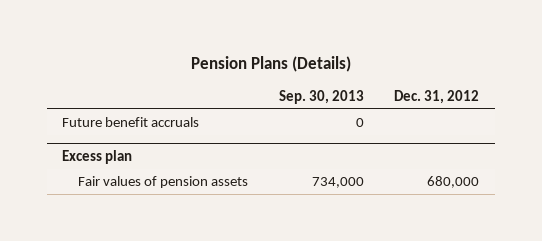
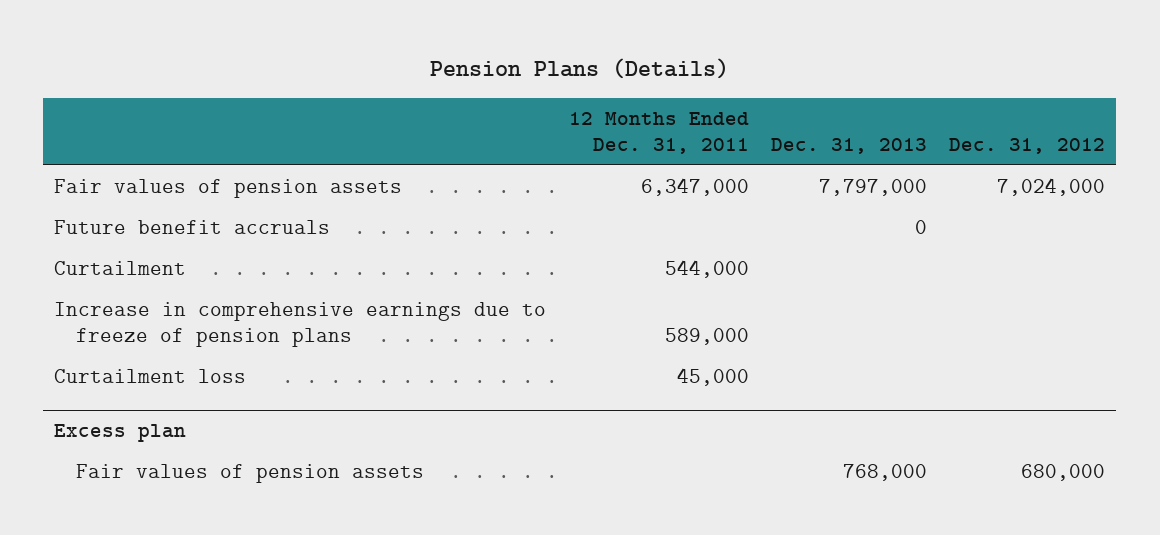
[278,89,364,104] Sep. 30, 2013 -> none
none -> [568,111,749,155] 12 Months Ended Dec. 31, 2011
none -> [770,138,927,155] Dec. 31, 2013
none -> [54,178,403,198] Fair values of pension assets
none -> [54,260,187,275] Curtailment
none -> [54,301,547,348] Increase in comprehensive earnings due to freeze of pension plans
none -> [54,368,247,383] Curtailment loss

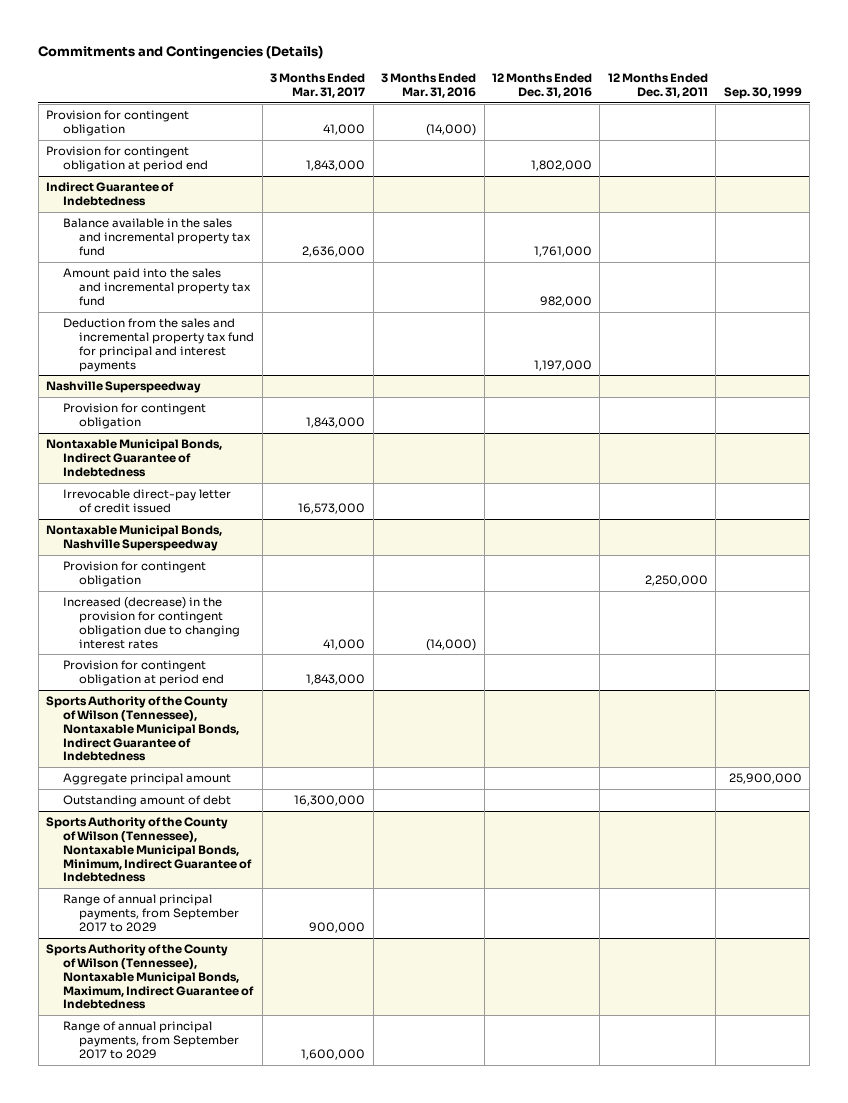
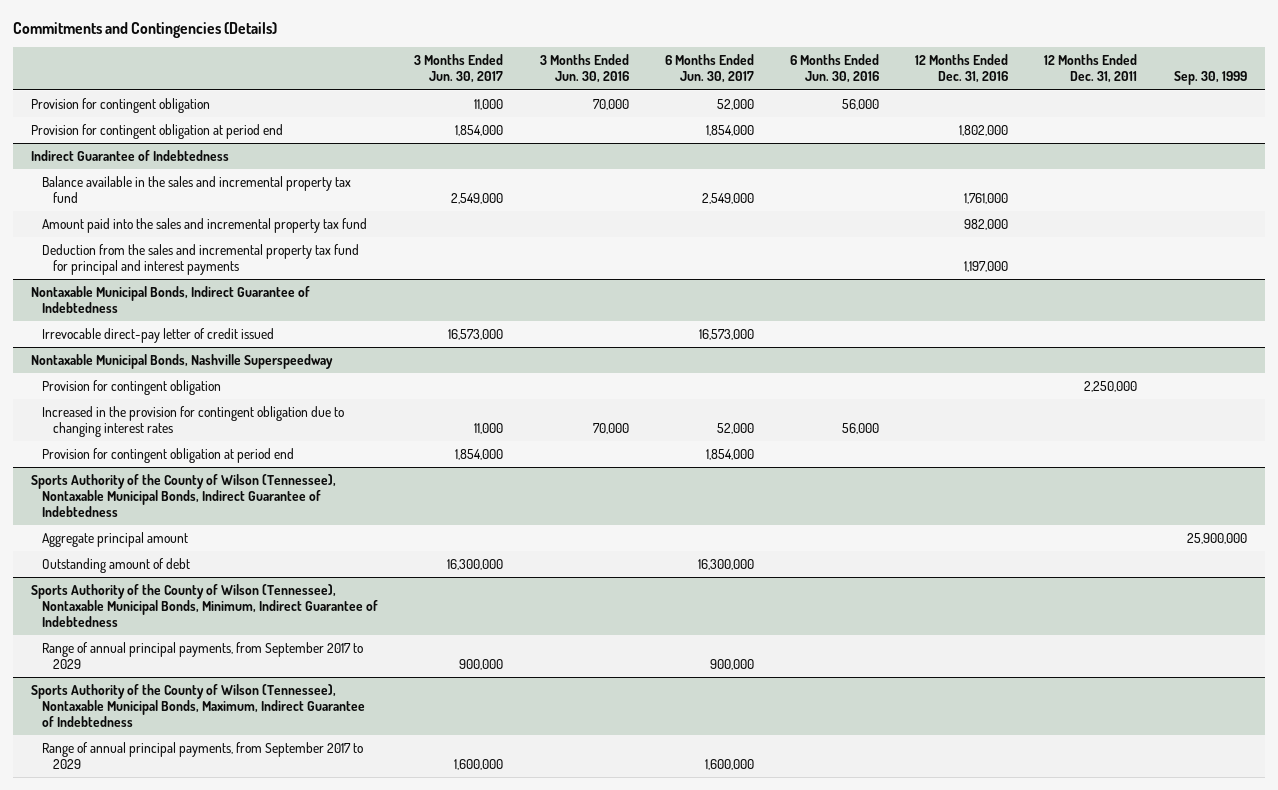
[270,73,366,98] 3 Months Ended Mar. 31, 2017 -> none
[381,73,477,98] 3 Months Ended Mar. 31, 2016 -> none
none -> [414,54,504,84] 3 Months Ended Jun. 30, 2017
none -> [539,54,629,84] 3 Months Ended Jun. 30, 2016
none -> [664,54,754,84] 6 Months Ended Jun. 30, 2017
none -> [790,54,880,84] 6 Months Ended Jun. 30, 2016
[45,381,201,394] Nashville Superspeedway -> none
[62,403,206,429] Provision for contingent obligation -> none
[62,597,241,649] Increased (decrease) in the provision for contingent obligation due to changing interest rates -> [42,406,345,438] Increased in the provision for contingent obligation due to changing interest rates

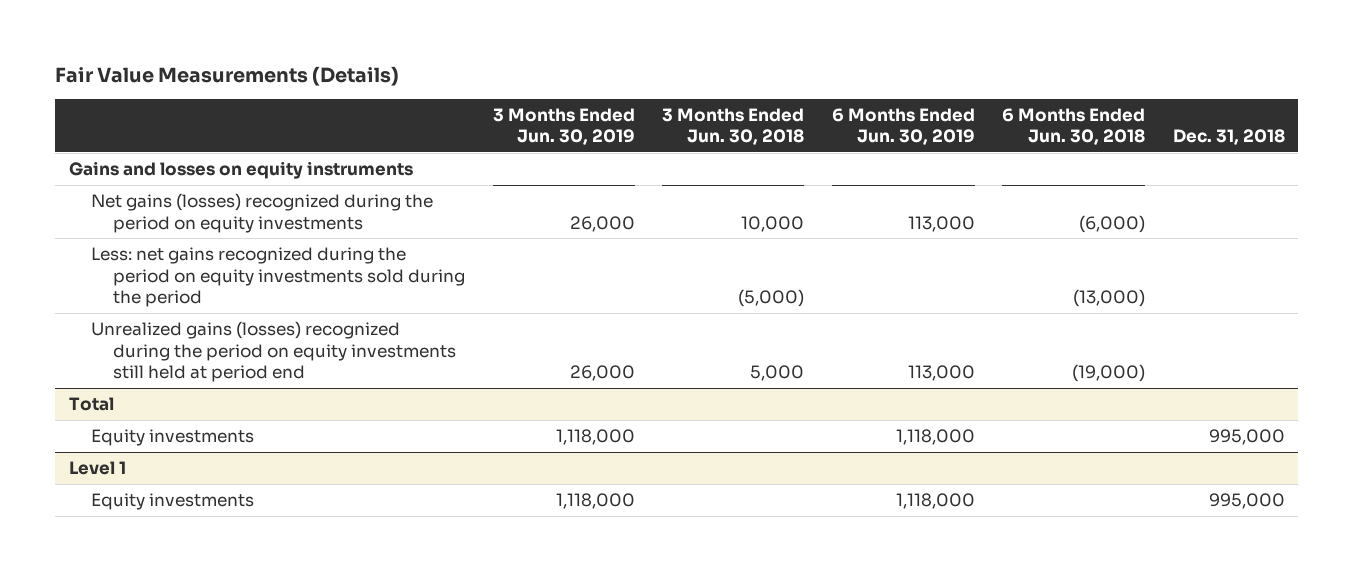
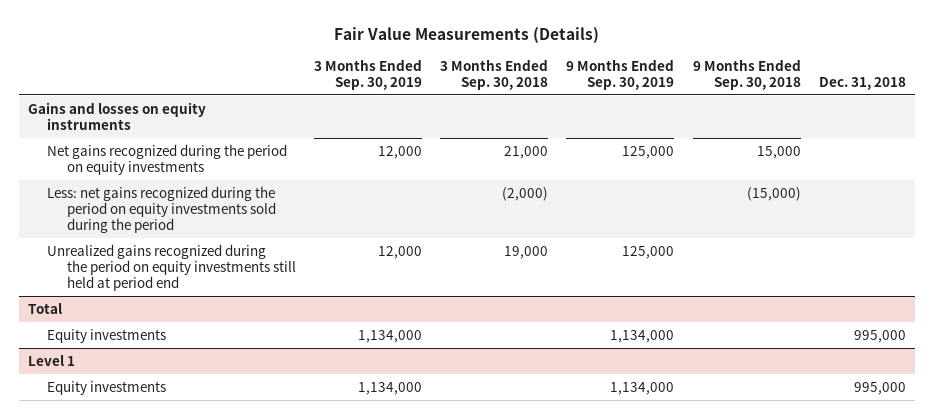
[492,107,635,146] 3 Months Ended Jun. 30, 2019 -> none
[662,107,805,146] 3 Months Ended Jun. 30, 2018 -> none
[831,107,975,146] 6 Months Ended Jun. 30, 2019 -> none
[1002,107,1146,146] 6 Months Ended Jun. 30, 2018 -> none
none -> [313,58,422,90] 3 Months Ended Sep. 30, 2019
none -> [440,58,549,90] 3 Months Ended Sep. 30, 2018
none -> [566,58,675,90] 9 Months Ended Sep. 30, 2019
none -> [692,58,801,90] 9 Months Ended Sep. 30, 2018
[90,193,433,233] Net gains (losses) recognized during the period on equity investments -> [47,143,288,175] Net gains recognized during the period on equity investments
[90,321,457,383] Unrealized gains (losses) recognized during the period on equity investments still held at period end -> [47,243,296,292] Unrealized gains recognized during the period on equity investments still held at period end

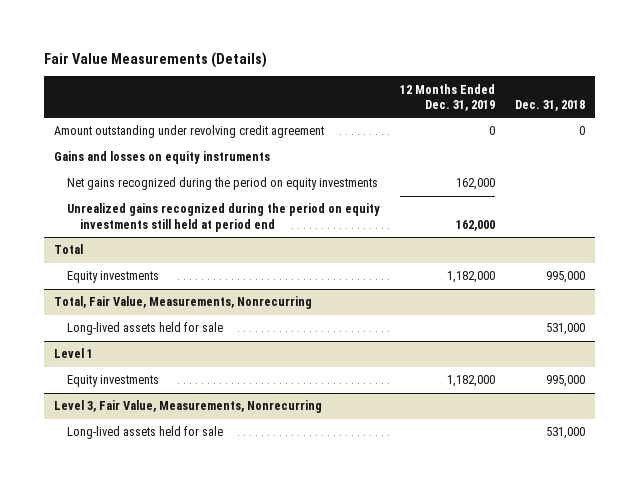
[313,58,422,90] 3 Months Ended Sep. 30, 2019 -> none
[440,58,549,90] 3 Months Ended Sep. 30, 2018 -> none
[566,58,675,90] 9 Months Ended Sep. 30, 2019 -> none
[692,58,801,90] 9 Months Ended Sep. 30, 2018 -> none
none -> [400,83,496,112] 12 Months Ended Dec. 31, 2019
none -> [54,125,325,139] Amount outstanding under revolving credit agreement
[47,185,276,234] Less: net gains recognized during the period on equity investments sold during the period -> none
none -> [54,296,313,310] Total, Fair Value, Measurements, Nonrecurring
none -> [66,322,223,336] Long-lived assets held for sale
none -> [54,400,323,414] Level 3, Fair Value, Measurements, Nonrecurring
none -> [66,426,223,440] Long-lived assets held for sale

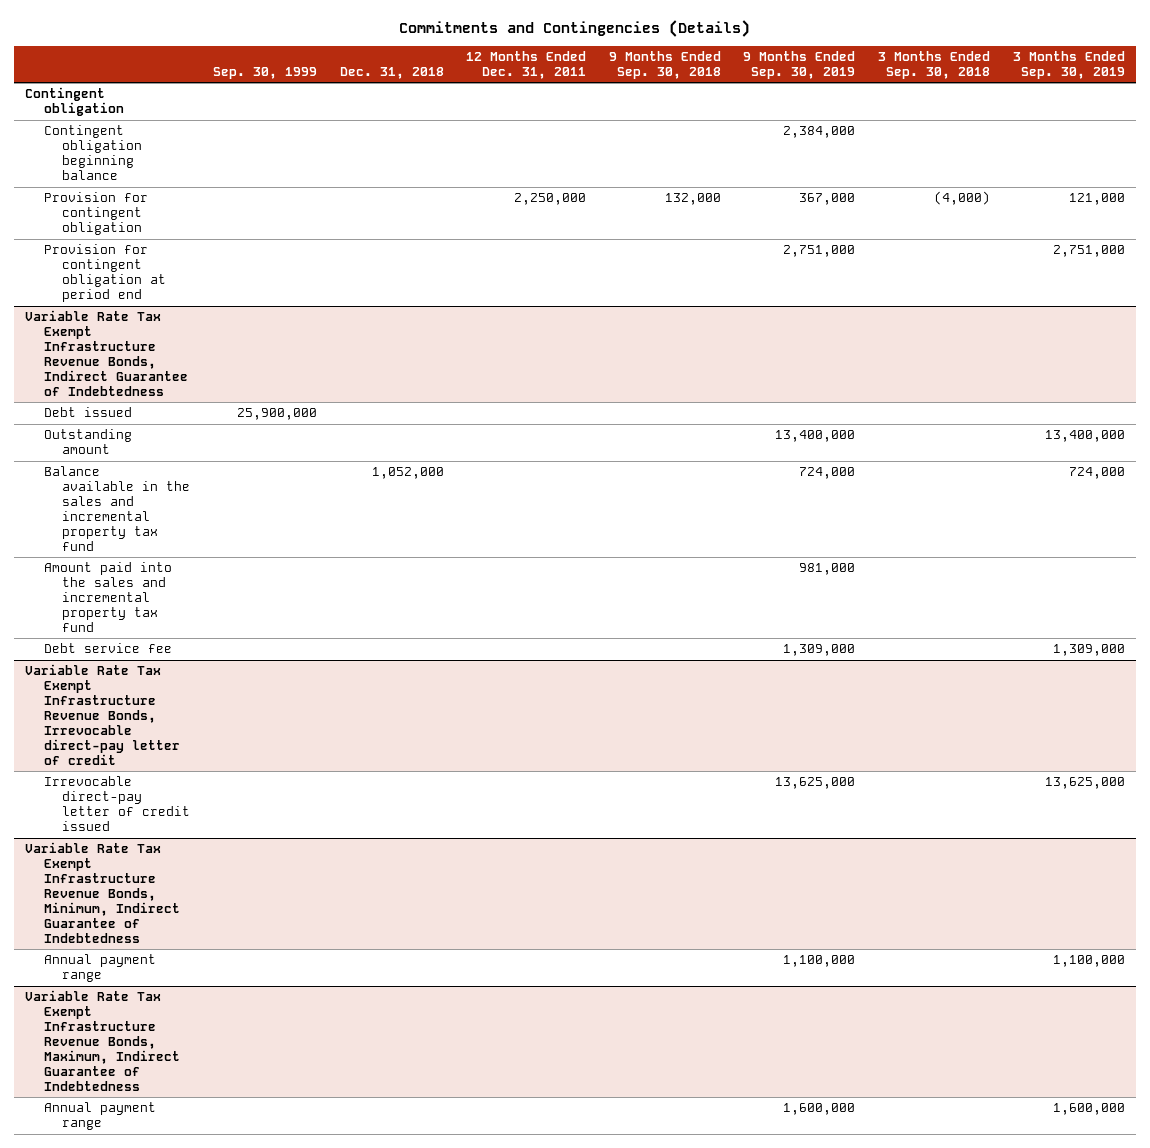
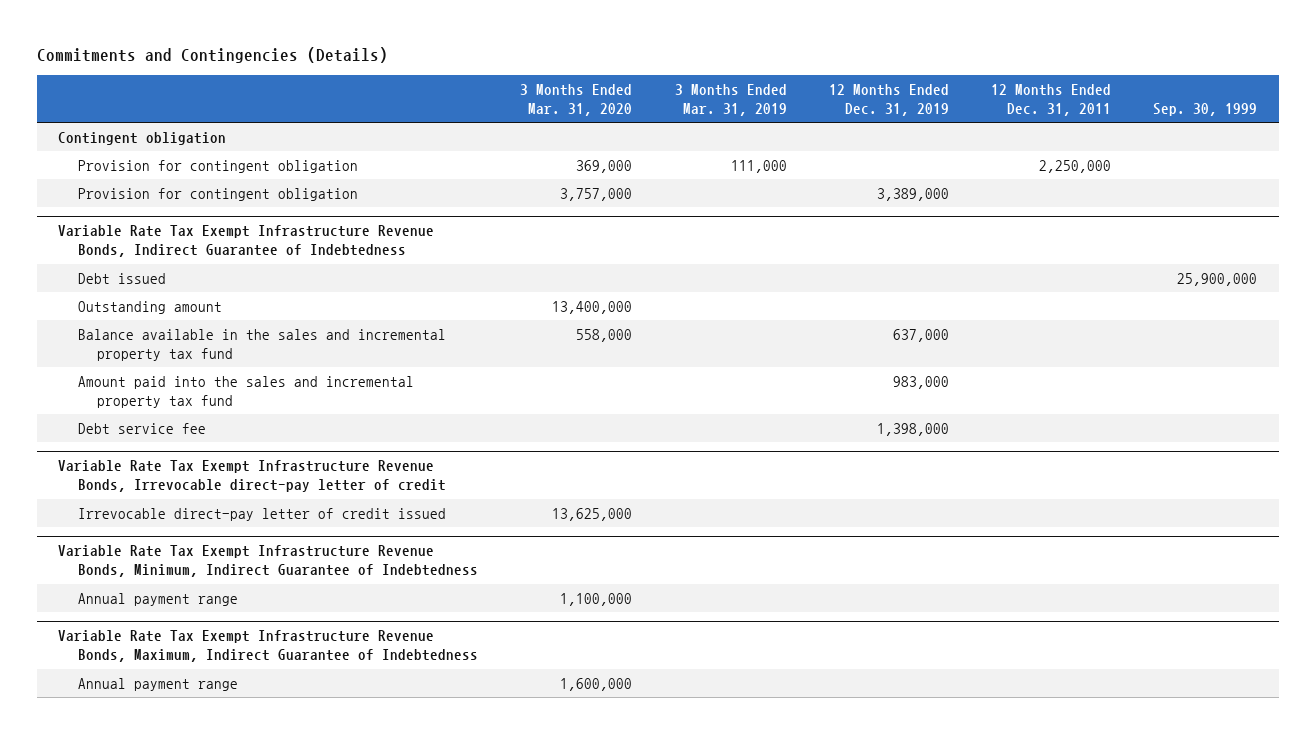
[339,66,444,79] Dec. 31, 2018 -> none
[608,50,721,79] 9 Months Ended Sep. 30, 2018 -> none
[743,50,856,79] 9 Months Ended Sep. 30, 2019 -> none
[878,50,991,79] 3 Months Ended Sep. 30, 2018 -> none
[1012,50,1125,79] 3 Months Ended Sep. 30, 2019 -> none
none -> [520,84,633,117] 3 Months Ended Mar. 31, 2020
none -> [674,84,787,117] 3 Months Ended Mar. 31, 2019
none -> [828,84,949,117] 12 Months Ended Dec. 31, 2019
[43,125,143,180] Contingent obligation beginning balance -> none
[43,244,167,302] Provision for contingent obligation at period end -> [77,187,358,201] Provision for contingent obligation

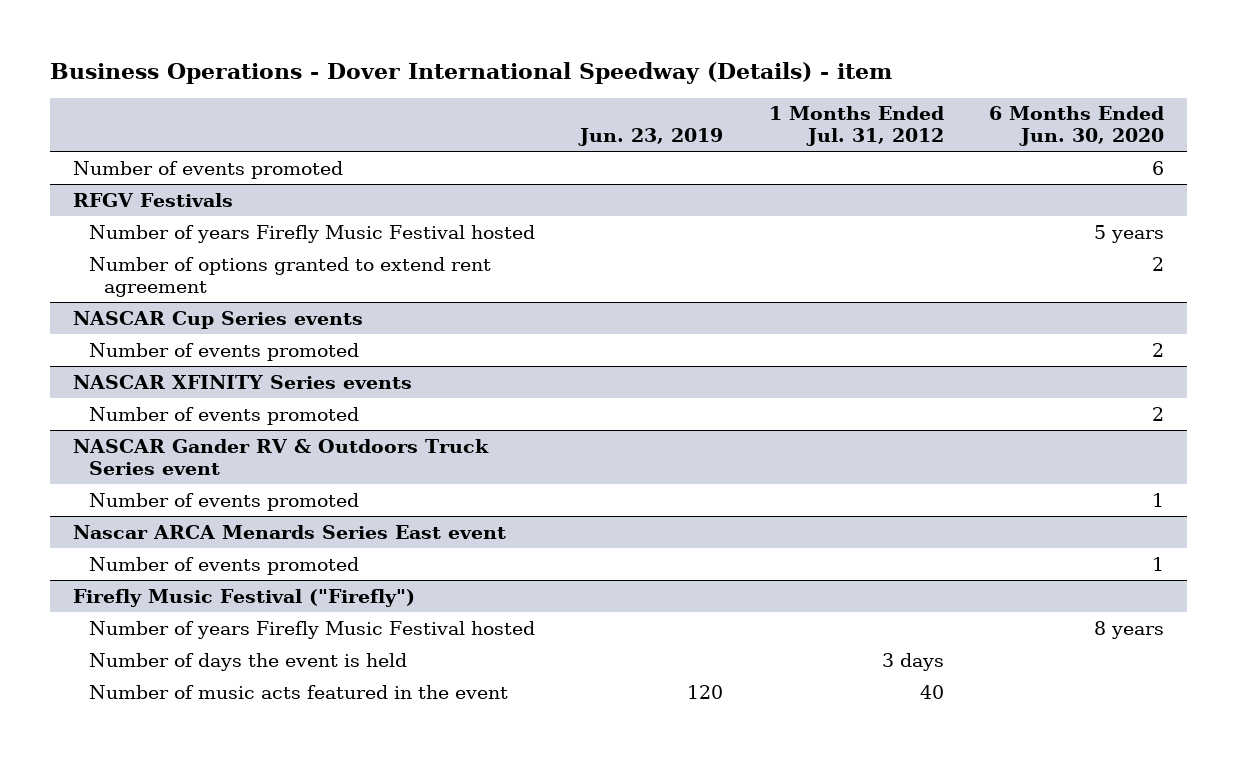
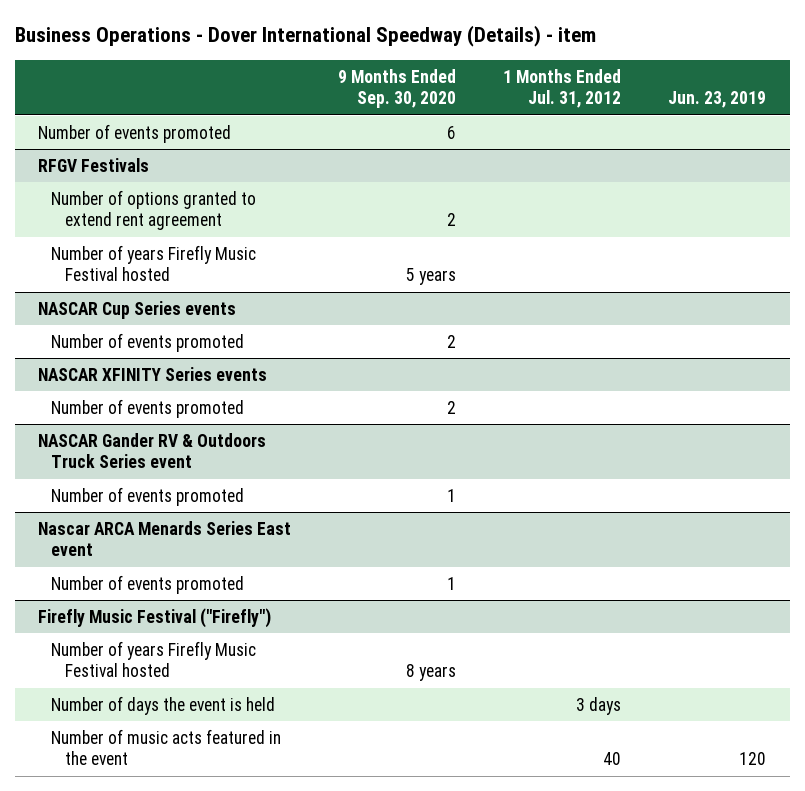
[989,106,1165,147] 6 Months Ended Jun. 30, 2020 -> none
none -> [338,68,457,109] 9 Months Ended Sep. 30, 2020
[88,224,535,243] Number of years Firefly Music Festival hosted -> [51,244,257,282] Number of years Firefly Music Festival hosted

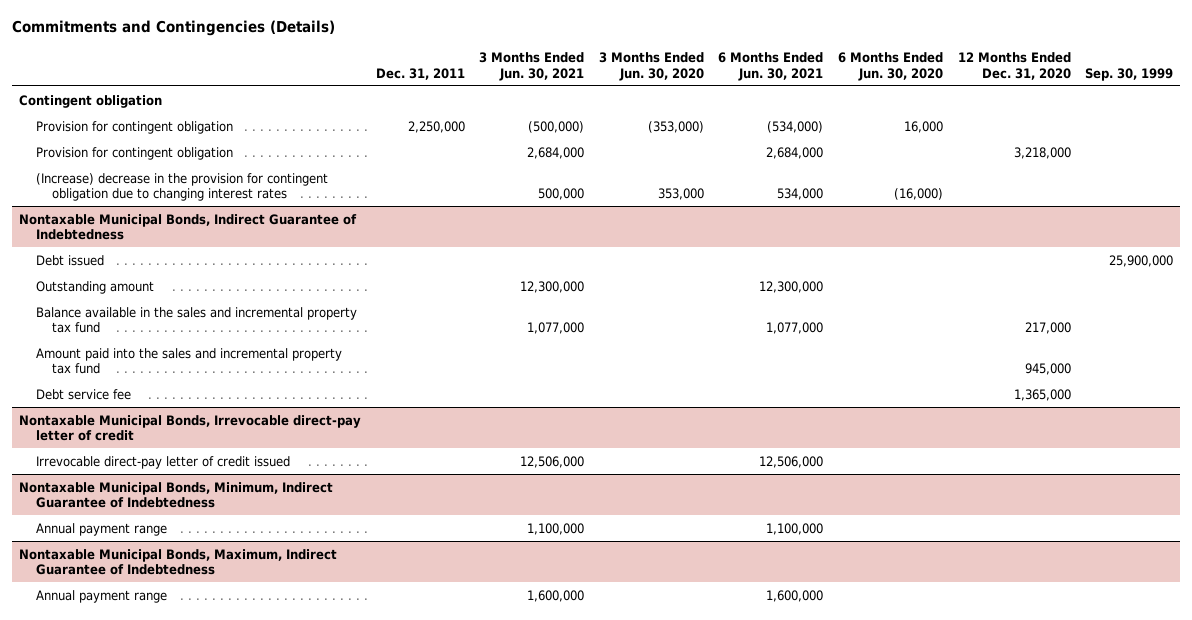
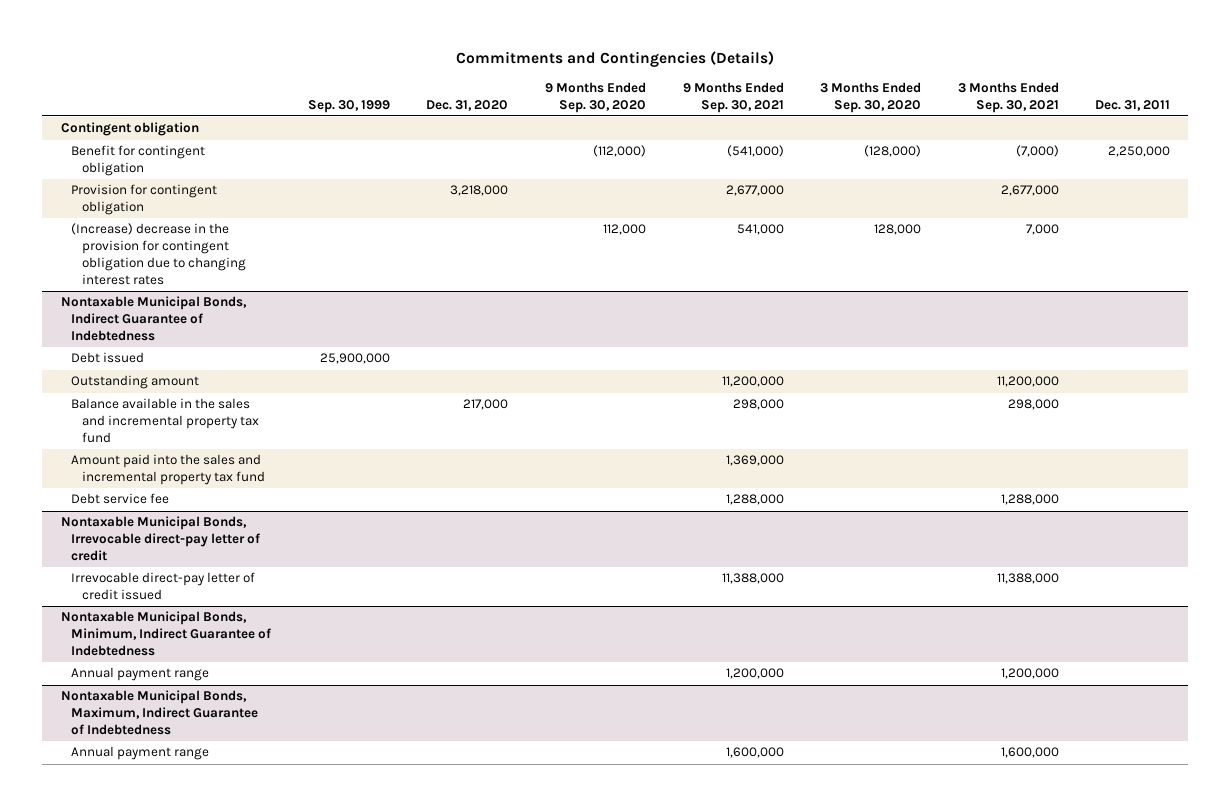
[479,52,585,81] 3 Months Ended Jun. 30, 2021 -> none
[598,52,704,81] 3 Months Ended Jun. 30, 2020 -> none
[718,52,824,81] 6 Months Ended Jun. 30, 2021 -> none
[837,52,943,81] 6 Months Ended Jun. 30, 2020 -> none
[957,52,1071,80] 12 Months Ended Dec. 31, 2020 -> none
none -> [426,99,509,111] Dec. 31, 2020
none -> [545,81,647,113] 9 Months Ended Sep. 30, 2020
none -> [682,81,784,113] 9 Months Ended Sep. 30, 2021
none -> [820,81,922,113] 3 Months Ended Sep. 30, 2020
none -> [957,81,1059,113] 3 Months Ended Sep. 30, 2021
[35,120,233,134] Provision for contingent obligation -> [71,145,206,177] Benefit for contingent obligation

